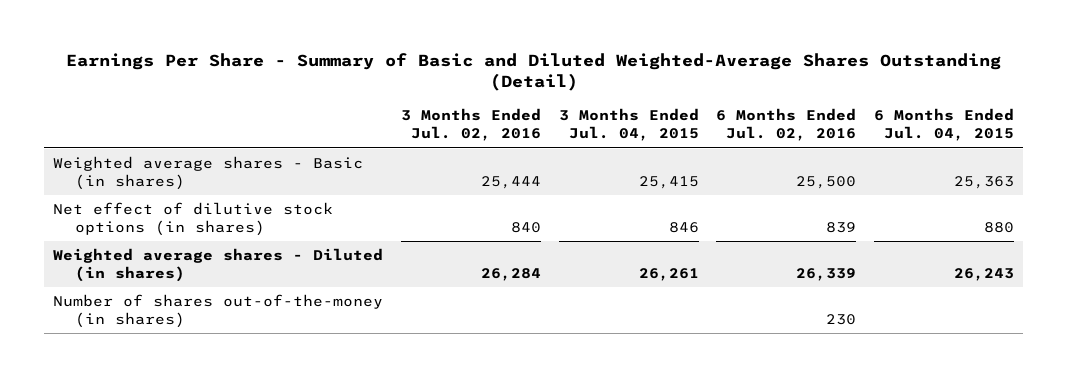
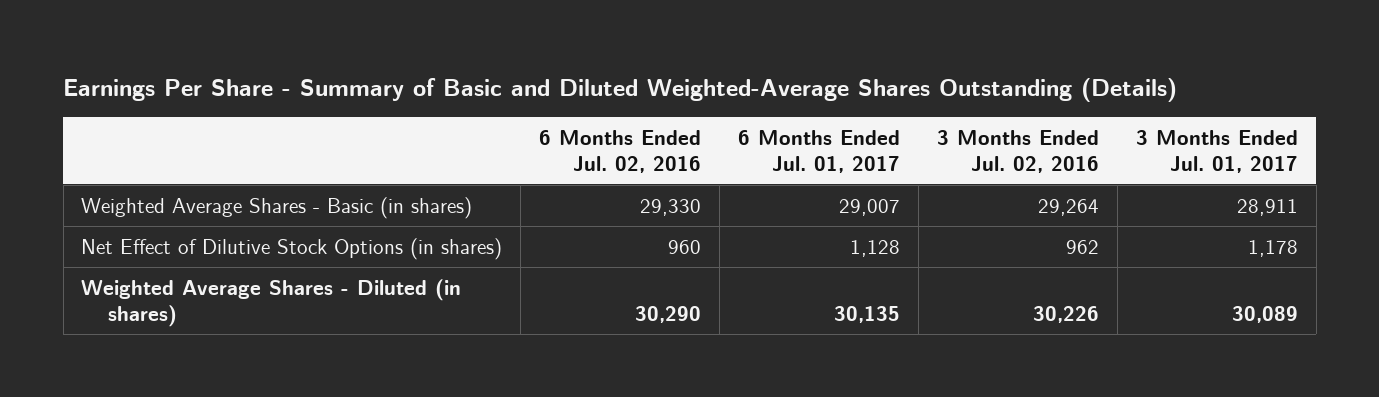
[65,52,1001,92] Earnings Per Share - Summary of Basic and Diluted Weighted-Average Shares Outstanding (Detail) -> [63,77,1178,102] Earnings Per Share - Summary of Basic and Diluted Weighted-Average Shares Outstanding (Details)
[558,108,699,142] 3 Months Ended Jul. 04, 2015 -> none
[874,108,1015,142] 6 Months Ended Jul. 04, 2015 -> none
none -> [738,129,901,173] 6 Months Ended Jul. 01, 2017
none -> [1135,129,1298,173] 3 Months Ended Jul. 01, 2017
[52,294,383,329] Number of shares out-of-the-money (in shares) -> none
[52,156,363,191] Weighted average shares - Basic (in shares) -> [81,196,473,219] Weighted Average Shares - Basic (in shares)
[480,176,541,190] 25,444 -> [1037,198,1099,216] 29,264
[796,176,857,190] 25,500 -> [640,198,702,216] 29,330
[52,202,333,237] Net effect of dilutive stock options (in shares) -> [81,237,503,260] Net Effect of Dilutive Stock Options (in shares)
[510,222,541,234] 840 -> [1065,239,1099,254] 962
[826,222,857,234] 839 -> [668,239,702,254] 960
[52,248,383,283] Weighted average shares - Diluted (in shares) -> [81,278,462,328] Weighted Average Shares - Diluted (in shares)
[480,268,541,282] 26,284 -> [1032,306,1099,324] 30,226
[796,268,857,282] 26,339 -> [635,306,702,324] 30,290

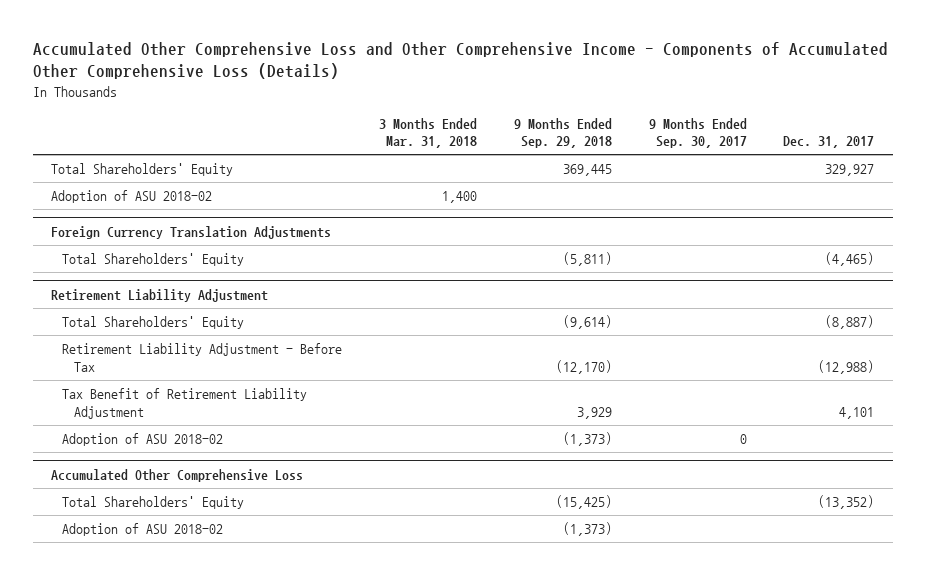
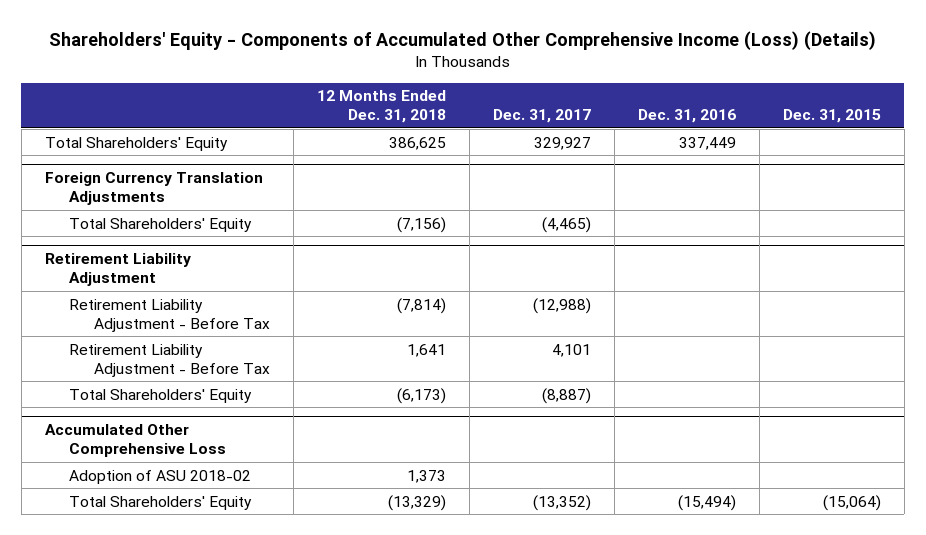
[32,42,888,80] Accumulated Other Comprehensive Loss and Other Comprehensive Income - Components of Accumulated Other Comprehensive Loss (Details) -> [48,30,876,50] Shareholders' Equity - Components of Accumulated Other Comprehensive Income (Loss) (Details)
[379,117,478,149] 3 Months Ended Mar. 31, 2018 -> none
[513,117,612,149] 9 Months Ended Sep. 29, 2018 -> none
[648,117,747,149] 9 Months Ended Sep. 30, 2017 -> none
none -> [316,90,446,124] 12 Months Ended Dec. 31, 2018
none -> [637,109,736,124] Dec. 31, 2016
none -> [782,109,881,124] Dec. 31, 2015
[50,189,212,203] Adoption of ASU 2018-02 -> none
[62,432,224,446] Adoption of ASU 2018-02 -> none
[62,387,308,419] Tax Benefit of Retirement Liability Adjustment -> [69,343,270,377] Retirement Liability Adjustment - Before Tax
[62,315,245,329] Total Shareholders' Equity -> [69,388,253,403] Total Shareholders' Equity
[62,495,245,509] Total Shareholders' Equity -> [69,495,253,510] Total Shareholders' Equity

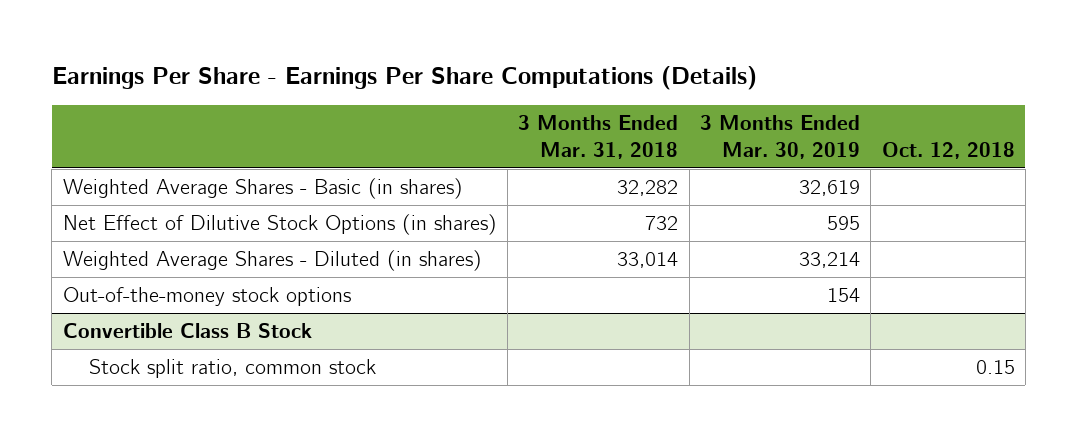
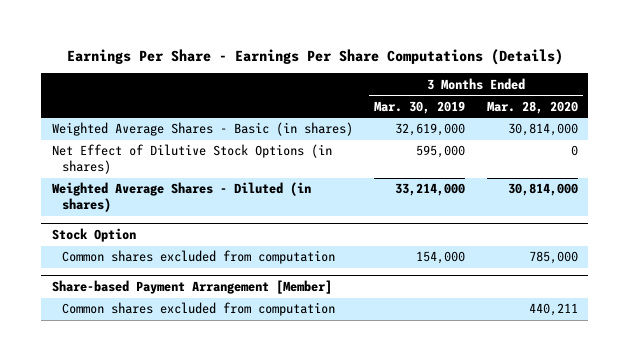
[518,115,679,159] 3 Months Ended Mar. 31, 2018 -> none
[881,141,1015,159] Oct. 12, 2018 -> none
none -> [486,100,578,114] Mar. 28, 2020
[62,287,351,307] Out-of-the-money stock options -> none
[62,323,312,339] Convertible Class B Stock -> none
[89,359,377,379] Stock split ratio, common stock -> none
[798,180,860,197] 32,619 -> [395,123,466,137] 32,619,000
[826,216,860,231] 595 -> [416,145,466,159] 595,000
[798,252,860,269] 33,214 -> [395,183,466,197] 33,214,000
none -> [51,228,136,243] Stock Option
none -> [61,250,335,265] Common shares excluded from computation
none -> [51,280,332,295] Share-based Payment Arrangement [Member]
none -> [61,302,335,317] Common shares excluded from computation

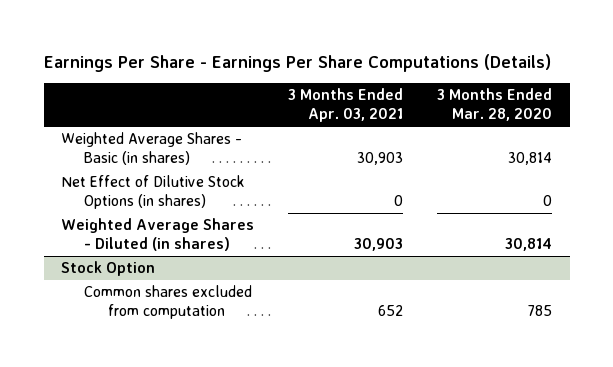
[374,100,466,114] Mar. 30, 2019 -> none
none -> [288,88,404,123] 3 Months Ended Apr. 03, 2021
[507,123,578,137] 30,814,000 -> [508,152,553,166] 30,814
[507,183,578,197] 30,814,000 -> [505,238,553,252] 30,814
[51,280,332,295] Share-based Payment Arrangement [Member] -> none
[61,302,335,317] Common shares excluded from computation -> none
[528,251,578,265] 785,000 -> [527,305,553,317] 785

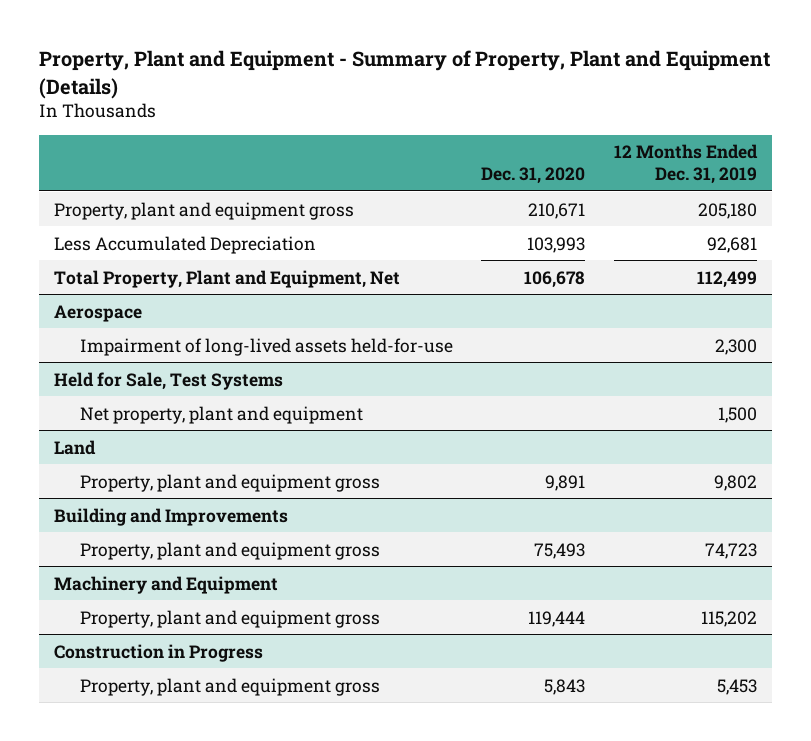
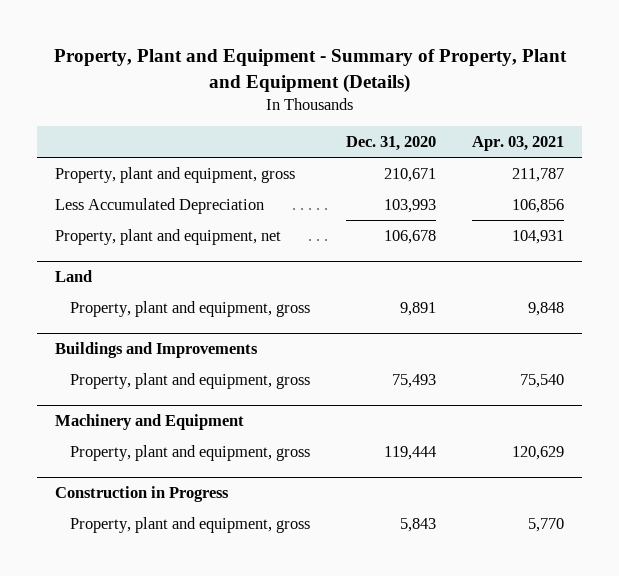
[614,144,759,185] 12 Months Ended Dec. 31, 2019 -> none
none -> [472,135,565,151] Apr. 03, 2021
[53,201,354,220] Property, plant and equipment gross -> [55,166,296,183] Property, plant and equipment, gross
[53,304,142,322] Aerospace -> none
[79,337,453,356] Impairment of long-lived assets held-for-use -> none
[53,371,283,390] Held for Sale, Test Systems -> none
[79,405,363,424] Net property, plant and equipment -> none
[53,269,400,288] Total Property, Plant and Equipment, Net -> [55,228,282,245] Property, plant and equipment, net
[79,473,380,492] Property, plant and equipment gross -> [69,300,310,317] Property, plant and equipment, gross
[53,507,288,526] Building and Improvements -> [55,342,259,359] Buildings and Improvements
[79,541,380,560] Property, plant and equipment gross -> [69,372,310,389] Property, plant and equipment, gross
[79,609,380,628] Property, plant and equipment gross -> [69,444,310,461] Property, plant and equipment, gross
[79,677,380,696] Property, plant and equipment gross -> [69,516,310,533] Property, plant and equipment, gross

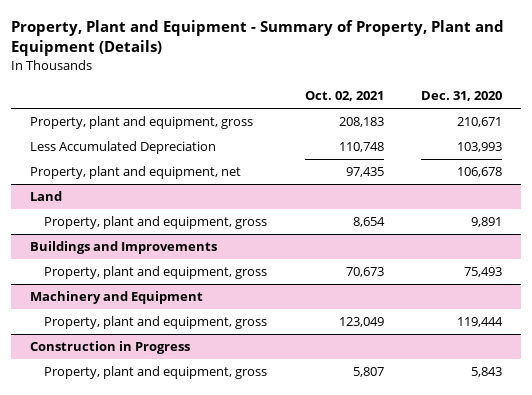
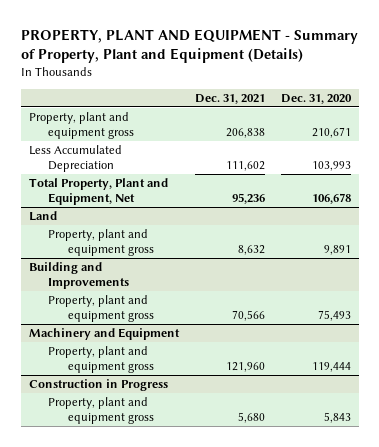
[11,19,505,57] Property, Plant and Equipment - Summary of Property, Plant and Equipment (Details) -> [20,29,358,64] PROPERTY, PLANT AND EQUIPMENT - Summary of Property, Plant and Equipment (Details)
[304,91,384,102] Oct. 02, 2021 -> none
none -> [194,93,265,104] Dec. 31, 2021
[29,116,253,130] Property, plant and equipment, gross -> [28,112,135,140] Property, plant and equipment gross
[29,166,241,180] Property, plant and equipment, net -> [28,178,168,206] Total Property, Plant and Equipment, Net
[44,216,268,230] Property, plant and equipment, gross -> [48,229,155,257] Property, plant and equipment gross
[29,241,217,255] Buildings and Improvements -> [28,262,130,290] Building and Improvements
[44,266,268,280] Property, plant and equipment, gross -> [48,295,155,323] Property, plant and equipment gross
[44,316,268,330] Property, plant and equipment, gross -> [48,346,155,374] Property, plant and equipment gross
[44,366,268,380] Property, plant and equipment, gross -> [48,397,155,425] Property, plant and equipment gross

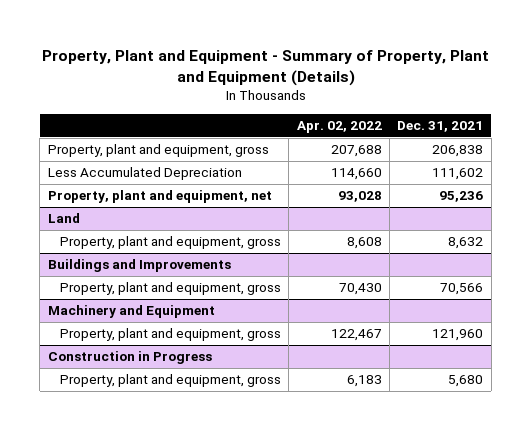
[20,29,358,64] PROPERTY, PLANT AND EQUIPMENT - Summary of Property, Plant and Equipment (Details) -> [41,50,489,87] Property, Plant and Equipment - Summary of Property, Plant and Equipment (Details)
[280,93,352,104] Dec. 31, 2020 -> none
none -> [296,121,382,134] Apr. 02, 2022
[28,112,135,140] Property, plant and equipment gross -> [47,144,269,158] Property, plant and equipment, gross
[28,178,168,206] Total Property, Plant and Equipment, Net -> [47,190,272,204] Property, plant and equipment, net
[48,229,155,257] Property, plant and equipment gross -> [59,236,281,250] Property, plant and equipment, gross
[28,262,130,290] Building and Improvements -> [47,259,231,273] Buildings and Improvements
[48,295,155,323] Property, plant and equipment gross -> [59,282,281,296] Property, plant and equipment, gross
[48,346,155,374] Property, plant and equipment gross -> [59,328,281,342] Property, plant and equipment, gross
[48,397,155,425] Property, plant and equipment gross -> [59,374,281,388] Property, plant and equipment, gross

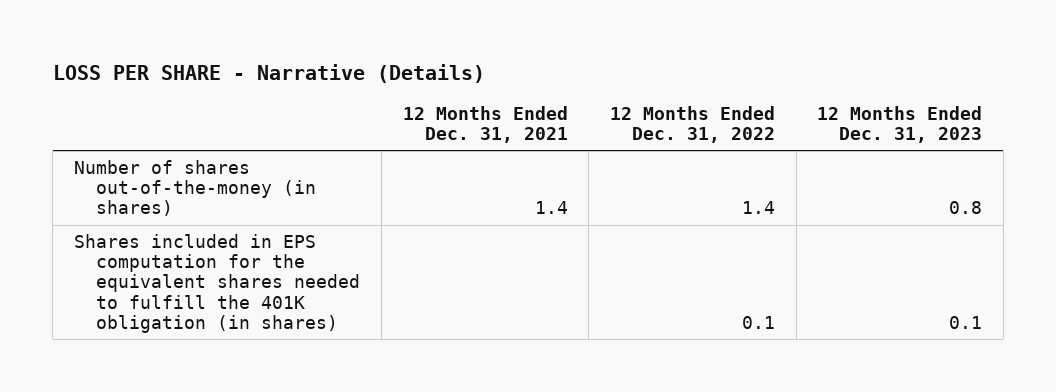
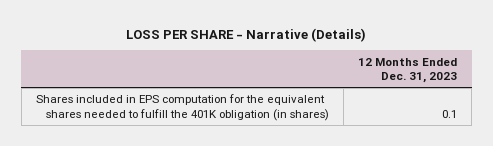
[402,105,568,144] 12 Months Ended Dec. 31, 2021 -> none
[609,105,775,144] 12 Months Ended Dec. 31, 2022 -> none
[73,159,317,217] Number of shares out-of-the-money (in shares) -> none

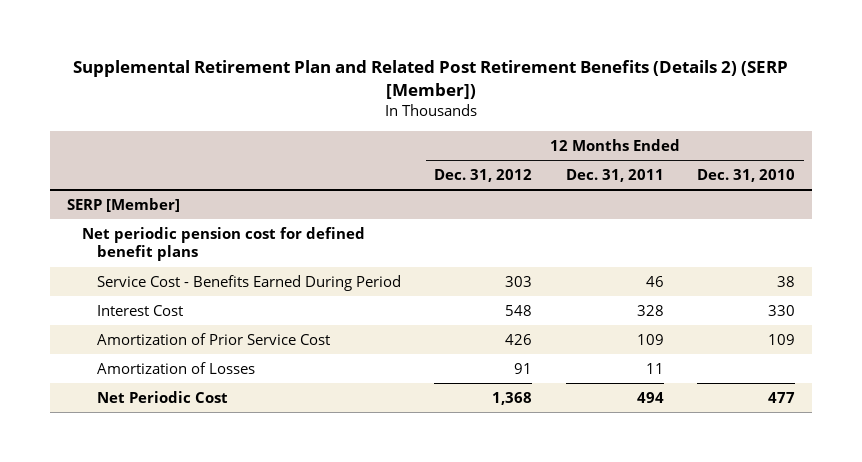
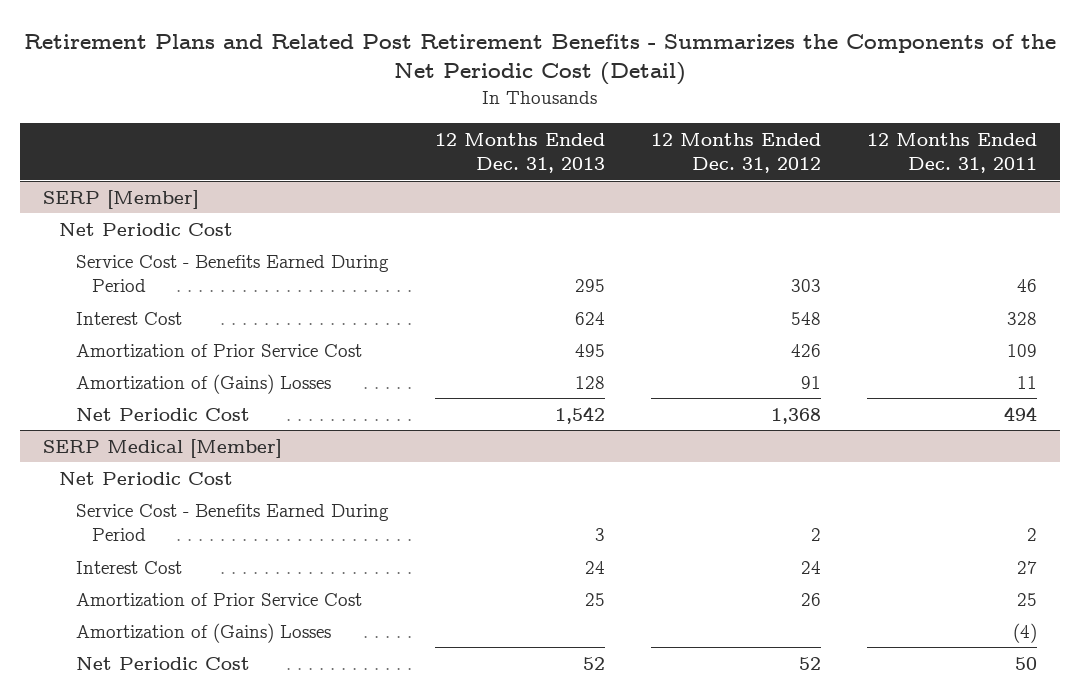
[73,60,789,100] Supplemental Retirement Plan and Related Post Retirement Benefits (Details 2) (SERP [Member]) -> [23,34,1056,86] Retirement Plans and Related Post Retirement Benefits - Summarizes the Components of the Net Periodic Cost (Detail)
[697,169,796,183] Dec. 31, 2010 -> none
none -> [434,132,605,173] 12 Months Ended Dec. 31, 2013
[81,226,365,262] Net periodic pension cost for defined benefit plans -> [59,222,234,236] Net Periodic Cost
[96,361,255,374] Amortization of Losses -> [75,373,331,394] Amortization of (Gains) Losses
none -> [42,438,282,458] SERP Medical [Member]
none -> [59,471,234,485] Net Periodic Cost
none -> [75,503,389,542] Service Cost - Benefits Earned During Period
none -> [75,560,182,574] Interest Cost
none -> [75,592,362,606] Amortization of Prior Service Cost
none -> [75,622,331,643] Amortization of (Gains) Losses
none -> [75,656,250,670] Net Periodic Cost

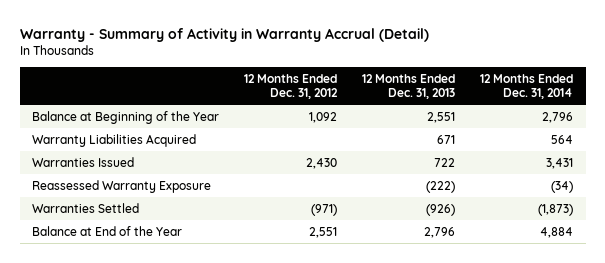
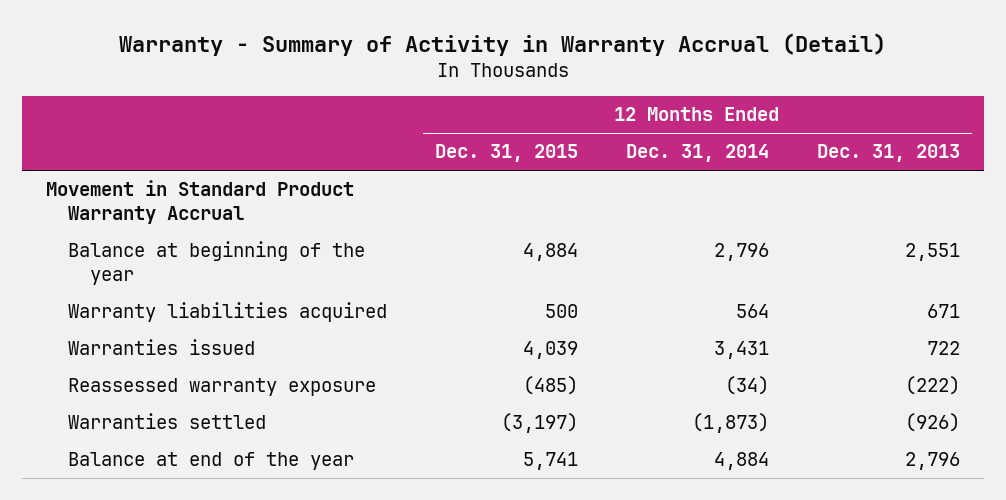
[244,74,339,100] 12 Months Ended Dec. 31, 2012 -> none
none -> [434,144,578,163] Dec. 31, 2015
none -> [46,180,355,225] Movement in Standard Product Warranty Accrual
[32,110,220,124] Balance at Beginning of the Year -> [68,241,366,286] Balance at beginning of the year
[32,133,197,147] Warranty Liabilities Acquired -> [68,302,388,323] Warranty liabilities acquired
[32,156,135,167] Warranties Issued -> [68,339,256,356] Warranties issued
[32,179,212,193] Reassessed Warranty Exposure -> [68,378,377,397] Reassessed warranty exposure
[32,202,140,213] Warranties Settled -> [68,413,267,430] Warranties settled
[32,225,183,236] Balance at End of the Year -> [68,452,355,471] Balance at end of the year

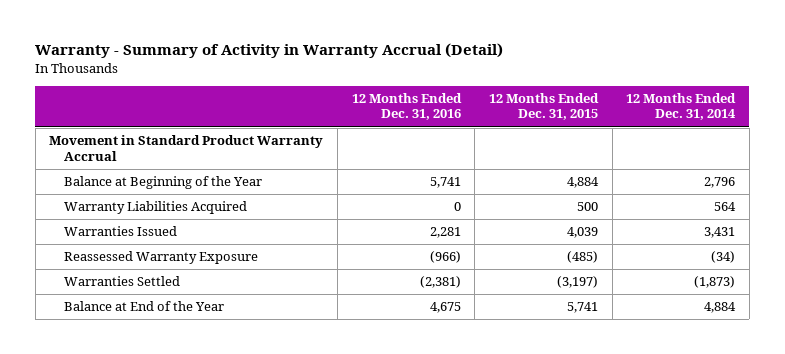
[816,144,960,163] Dec. 31, 2013 -> none
none -> [351,92,462,121] 12 Months Ended Dec. 31, 2016
[68,241,366,286] Balance at beginning of the year -> [64,176,263,190] Balance at Beginning of the Year
[68,302,388,323] Warranty liabilities acquired -> [64,201,248,215] Warranty Liabilities Acquired
[68,339,256,356] Warranties issued -> [64,226,178,237] Warranties Issued
[68,378,377,397] Reassessed warranty exposure -> [64,251,259,265] Reassessed Warranty Exposure
[68,413,267,430] Warranties settled -> [64,276,181,287] Warranties Settled
[68,452,355,471] Balance at end of the year -> [64,301,225,312] Balance at End of the Year

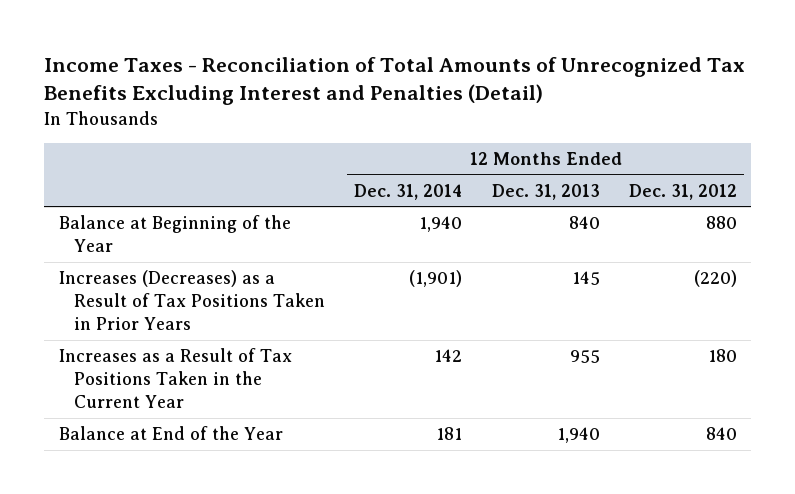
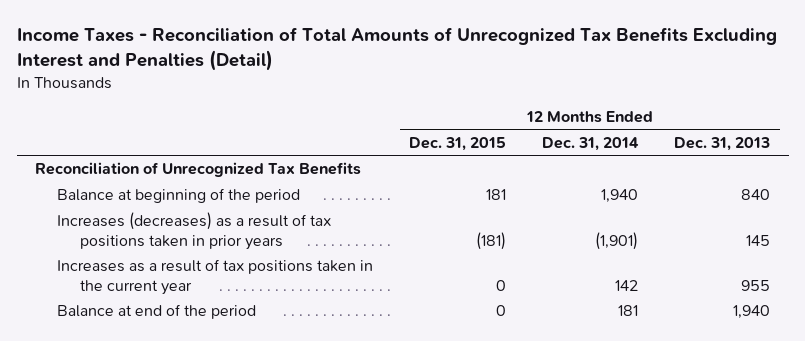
[628,183,737,200] Dec. 31, 2012 -> none
none -> [409,136,507,151] Dec. 31, 2015
none -> [34,162,361,178] Reconciliation of Unrecognized Tax Benefits
[58,215,291,253] Balance at Beginning of the Year -> [57,188,301,204] Balance at beginning of the period
[58,270,326,331] Increases (Decreases) as a Result of Tax Positions Taken in Prior Years -> [57,212,332,250] Increases (decreases) as a result of tax positions taken in prior years
[58,348,292,409] Increases as a Result of Tax Positions Taken in the Current Year -> [57,259,374,295] Increases as a result of tax positions taken in the current year
[58,426,283,441] Balance at End of the Year -> [57,304,257,320] Balance at end of the period

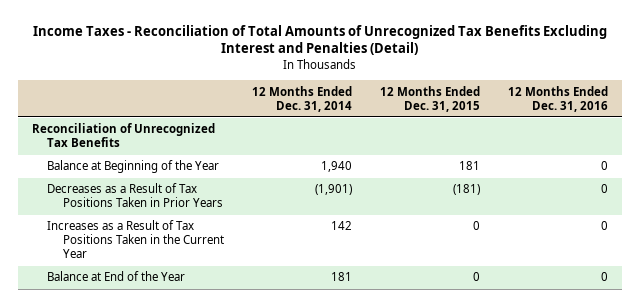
[674,136,771,151] Dec. 31, 2013 -> none
none -> [508,85,609,112] 12 Months Ended Dec. 31, 2016
[57,188,301,204] Balance at beginning of the period -> [47,160,220,174] Balance at Beginning of the Year
[57,212,332,250] Increases (decreases) as a result of tax positions taken in prior years -> [47,183,223,208] Decreases as a Result of Tax Positions Taken in Prior Years
[57,259,374,295] Increases as a result of tax positions taken in the current year -> [47,220,224,259] Increases as a Result of Tax Positions Taken in the Current Year
[57,304,257,320] Balance at end of the period -> [47,271,186,282] Balance at End of the Year

